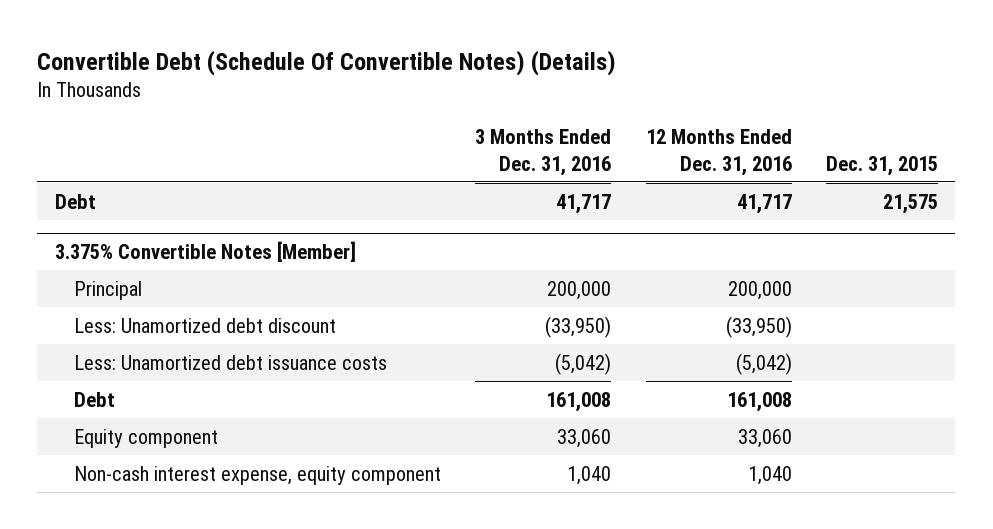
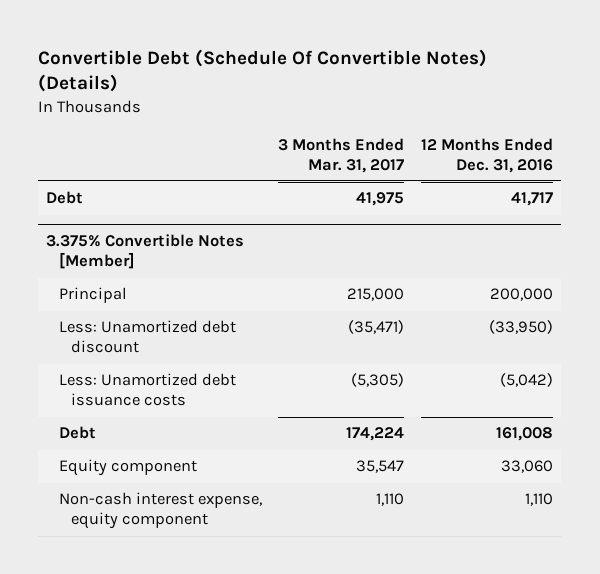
[475,128,612,176] 3 Months Ended Dec. 31, 2016 -> none
[826,155,939,176] Dec. 31, 2015 -> none
none -> [278,137,405,173] 3 Months Ended Mar. 31, 2017
[747,465,792,485] 1,040 -> [525,493,554,507] 1,110

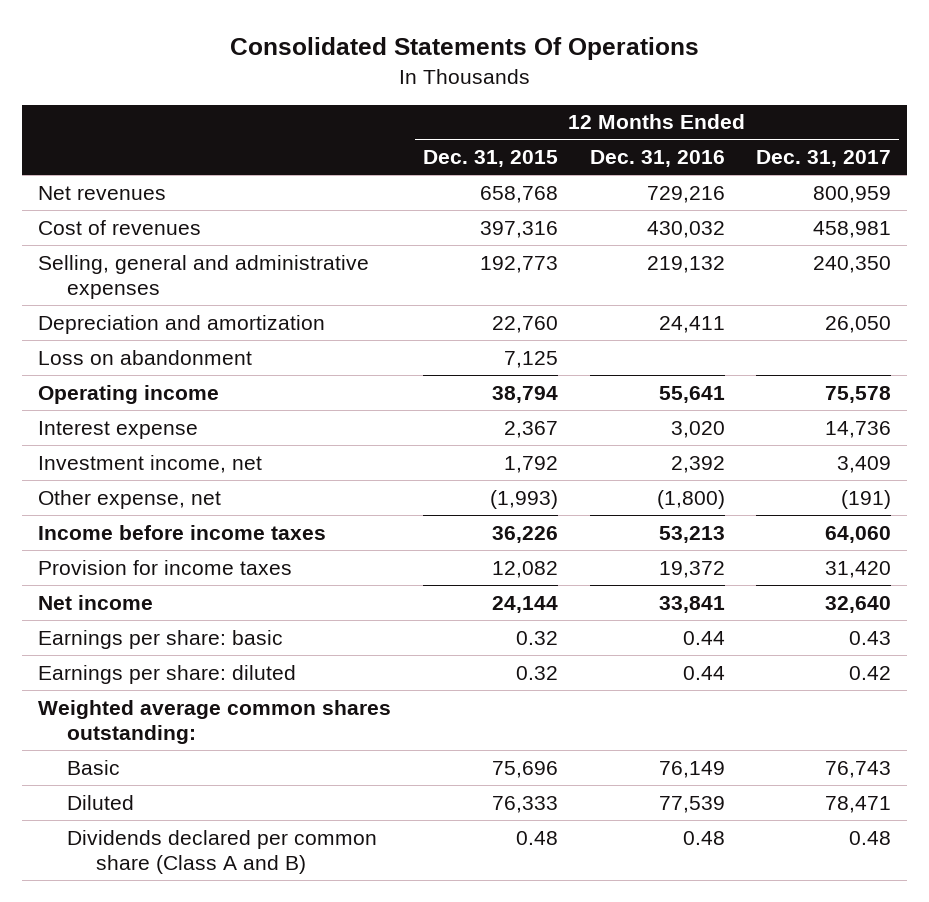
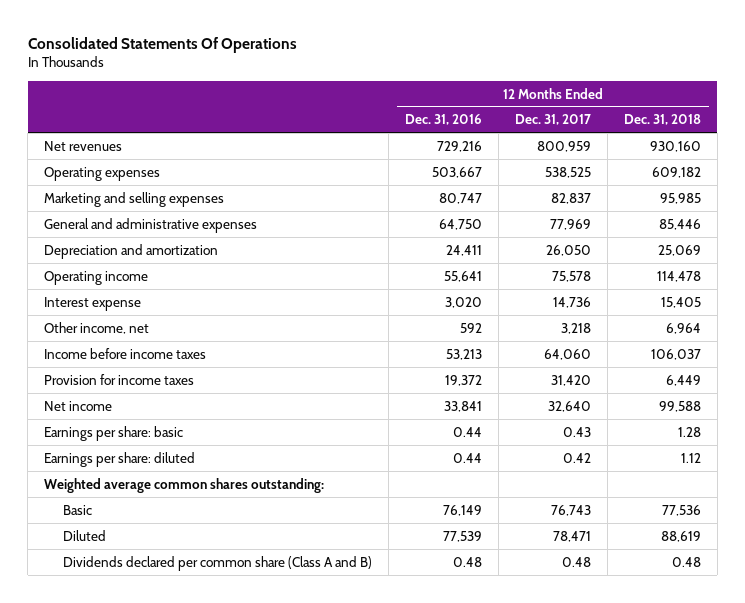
[422,150,558,168] Dec. 31, 2015 -> none
none -> [623,114,701,126] Dec. 31, 2018
[38,219,202,235] Cost of revenues -> none
none -> [43,166,160,181] Operating expenses
none -> [43,191,224,207] Marketing and selling expenses
[38,254,370,299] Selling, general and administrative expenses -> [43,217,257,233] General and administrative expenses
[646,255,725,273] 219,132 -> [438,218,482,230] 64,750
[813,255,892,273] 240,350 -> [549,218,591,230] 77,969
[38,349,253,365] Loss on abandonment -> none
[38,454,263,473] Investment income, net -> none
[38,489,222,509] Other expense, net -> [43,321,149,334] Other income, net
[656,489,725,509] (1,800) -> [459,322,482,333] 592
[841,489,892,509] (191) -> [560,322,591,334] 3,218

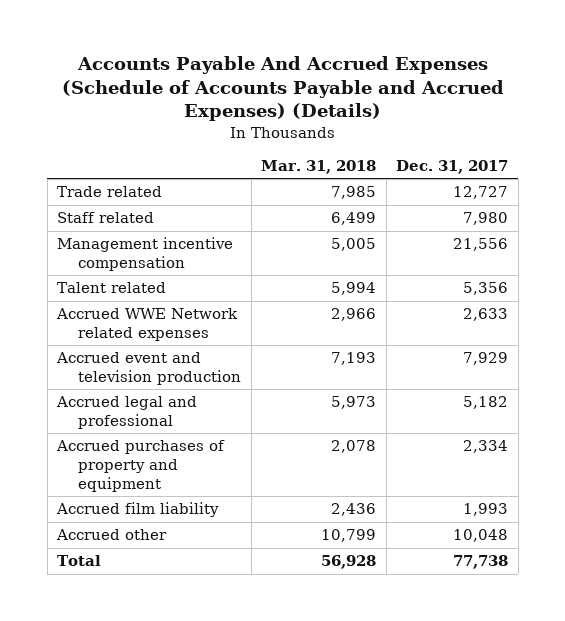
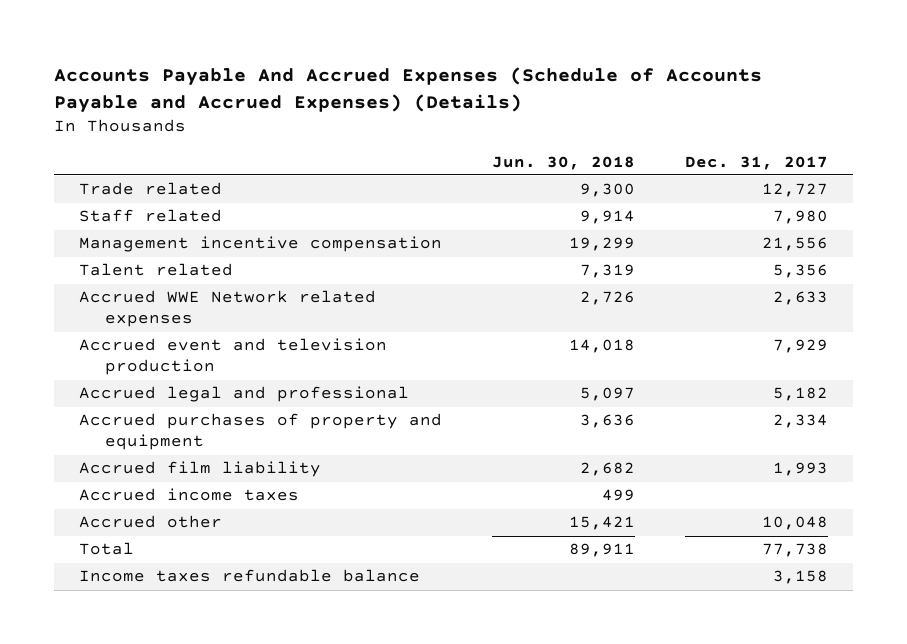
[261,159,377,174] Mar. 31, 2018 -> none
none -> [492,155,636,170] Jun. 30, 2018
none -> [79,488,300,502] Accrued income taxes
none -> [79,569,421,583] Income taxes refundable balance

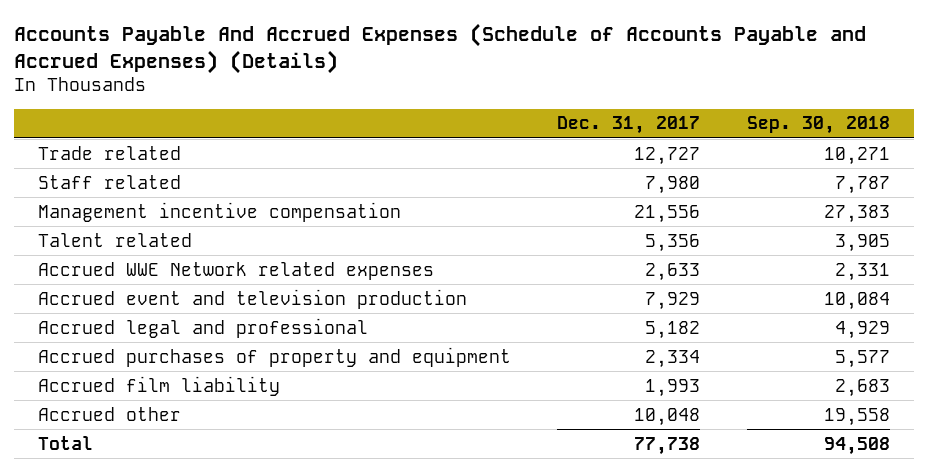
[492,155,636,170] Jun. 30, 2018 -> none
none -> [747,116,891,135] Sep. 30, 2018
[79,488,300,502] Accrued income taxes -> none
[79,569,421,583] Income taxes refundable balance -> none

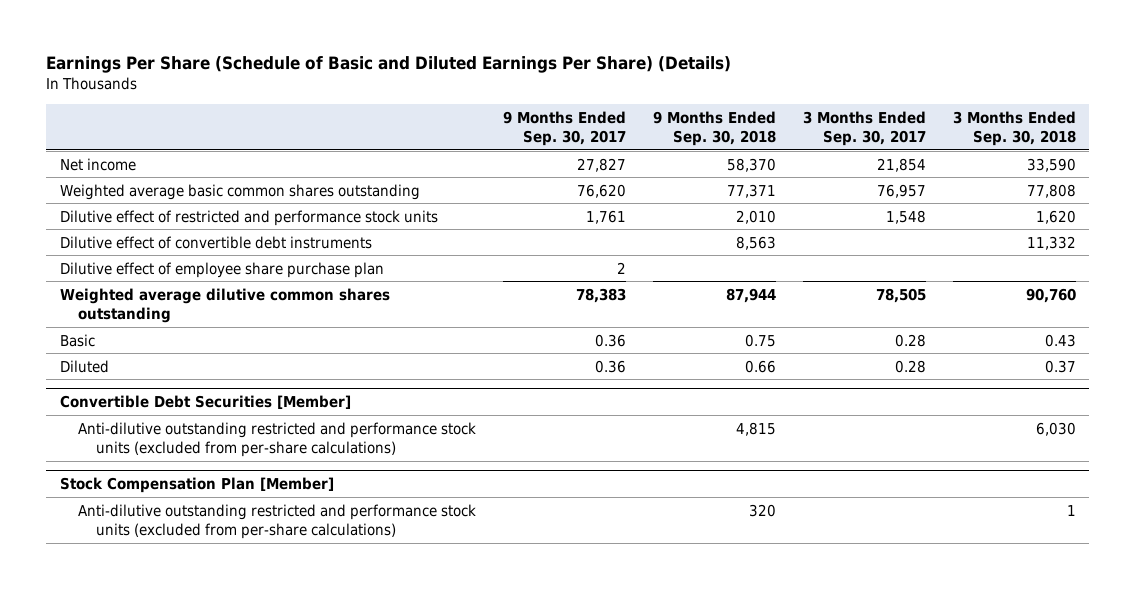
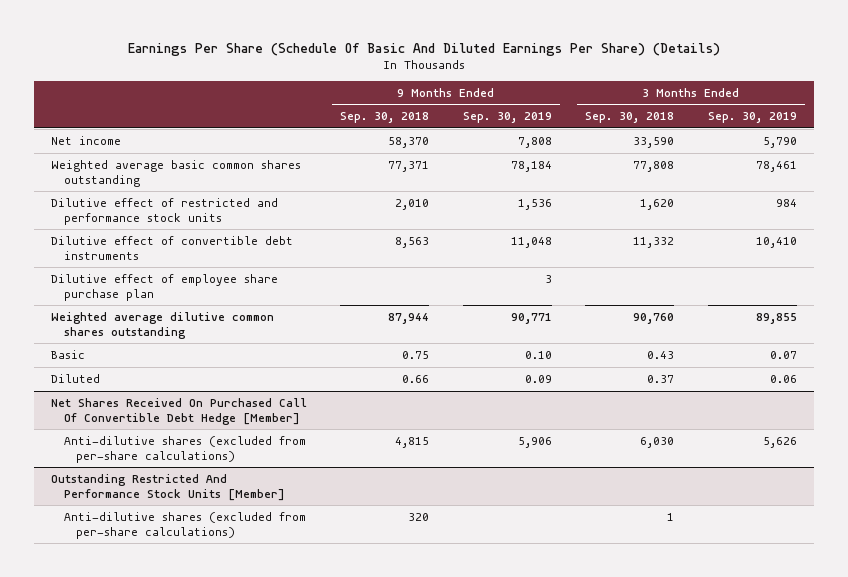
[46,56,732,74] Earnings Per Share (Schedule of Basic and Diluted Earnings Per Share) (Details) -> [127,42,720,56] Earnings Per Share (Schedule Of Basic And Diluted Earnings Per Share) (Details)
[502,110,626,146] 9 Months Ended Sep. 30, 2017 -> none
[802,110,926,146] 3 Months Ended Sep. 30, 2017 -> none
none -> [462,112,552,124] Sep. 30, 2019
none -> [708,112,798,124] Sep. 30, 2019
[59,395,351,410] Convertible Debt Securities [Member] -> [50,397,307,425] Net Shares Received On Purchased Call Of Convertible Debt Hedge [Member]
[77,421,476,457] Anti-dilutive outstanding restricted and performance stock units (excluded from per-share calculations) -> [63,435,306,463] Anti-dilutive shares (excluded from per-share calculations)
[59,477,334,494] Stock Compensation Plan [Member] -> [50,473,285,501] Outstanding Restricted And Performance Stock Units [Member]
[77,503,476,539] Anti-dilutive outstanding restricted and performance stock units (excluded from per-share calculations) -> [63,511,306,539] Anti-dilutive shares (excluded from per-share calculations)

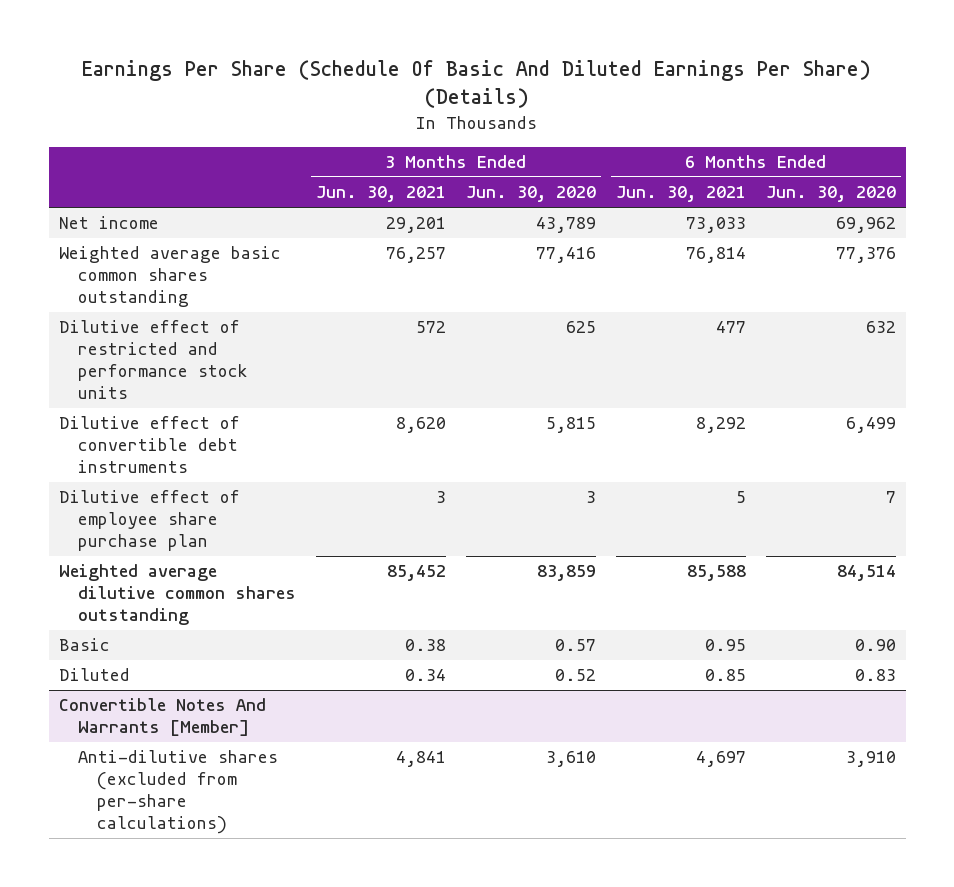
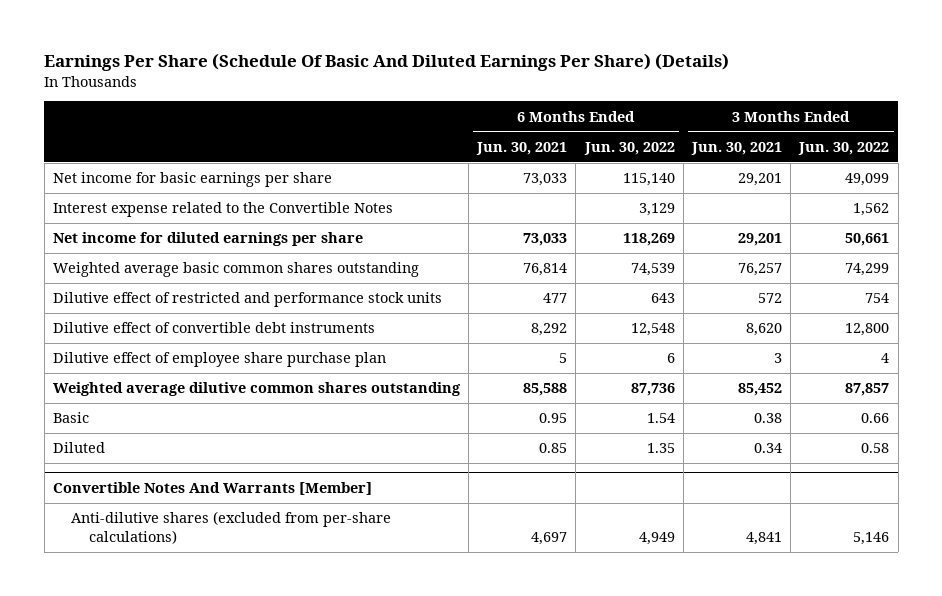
[465,186,596,203] Jun. 30, 2020 -> none
[765,186,896,203] Jun. 30, 2020 -> none
none -> [583,141,675,155] Jun. 30, 2022
none -> [798,141,890,155] Jun. 30, 2022
[58,216,159,230] Net income -> [52,172,332,188] Net income for basic earnings per share
none -> [52,202,393,218] Interest expense related to the Convertible Notes
none -> [52,232,363,247] Net income for diluted earnings per share

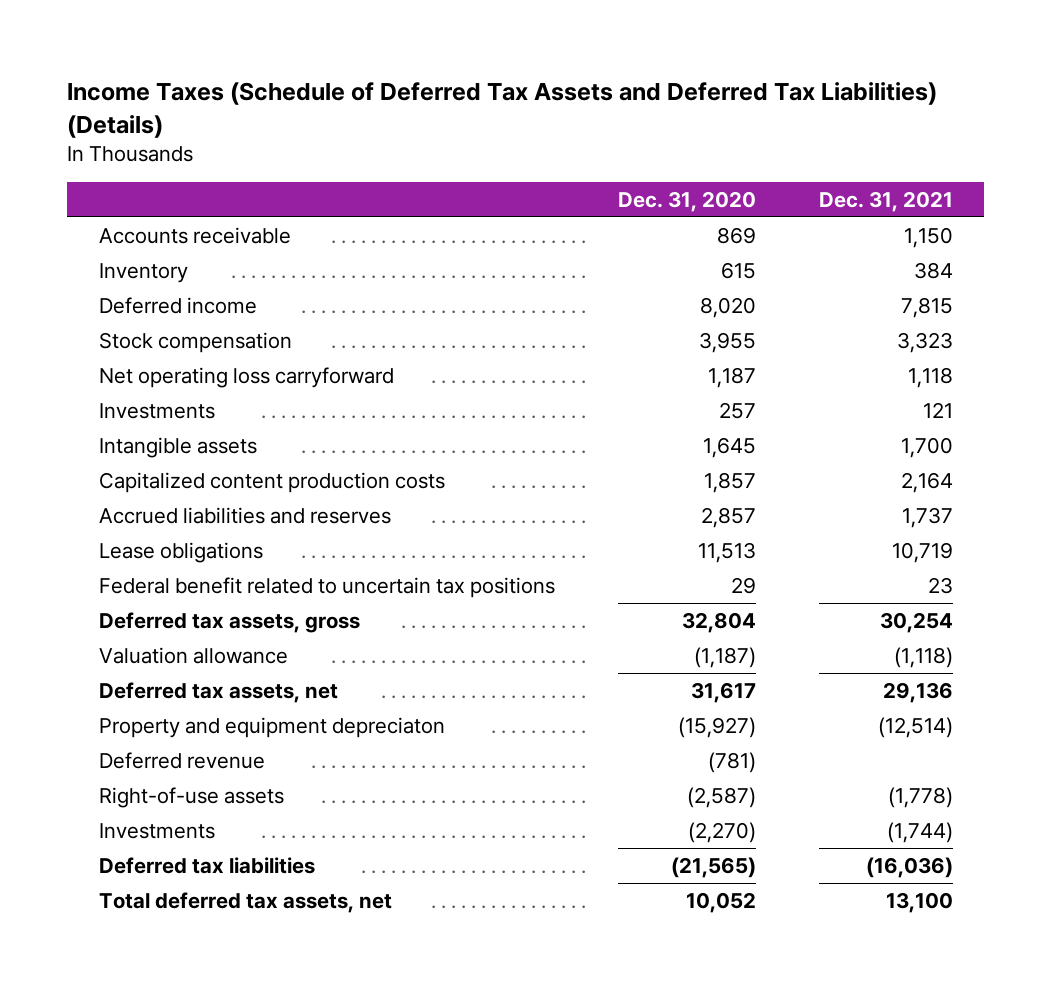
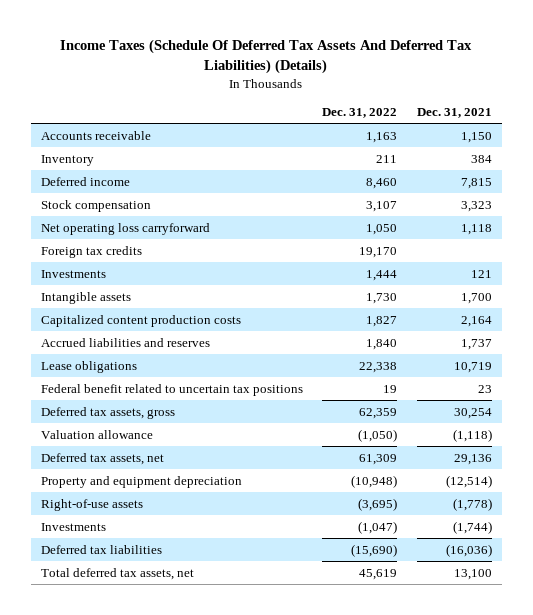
[67,82,938,138] Income Taxes (Schedule of Deferred Tax Assets and Deferred Tax Liabilities) (Details) -> [60,39,473,75] Income Taxes (Schedule Of Deferred Tax Assets And Deferred Tax Liabilities) (Details)
[617,191,756,213] Dec. 31, 2020 -> none
none -> [322,107,398,118] Dec. 31, 2022
none -> [40,245,142,258] Foreign tax credits
[98,751,265,769] Deferred revenue -> none
[98,716,445,738] Property and equipment depreciaton -> [40,475,242,488] Property and equipment depreciation

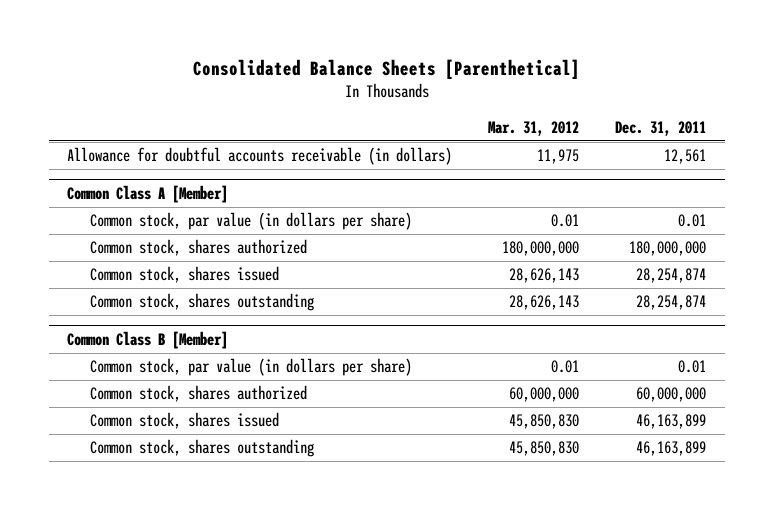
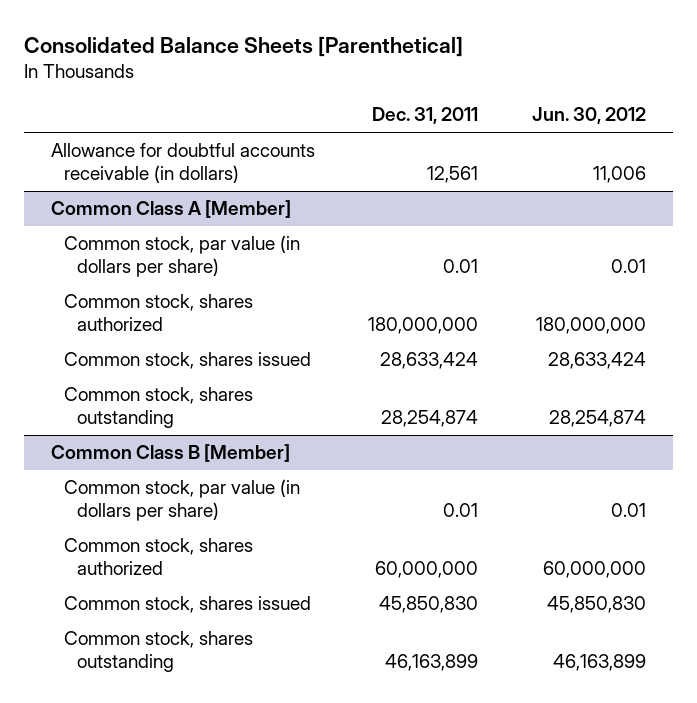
[488,121,580,137] Mar. 31, 2012 -> none
none -> [532,107,647,125] Jun. 30, 2012
[636,268,707,284] 28,254,874 -> [380,352,479,370] 28,633,424
[636,414,707,430] 46,163,899 -> [379,596,479,614] 45,850,830

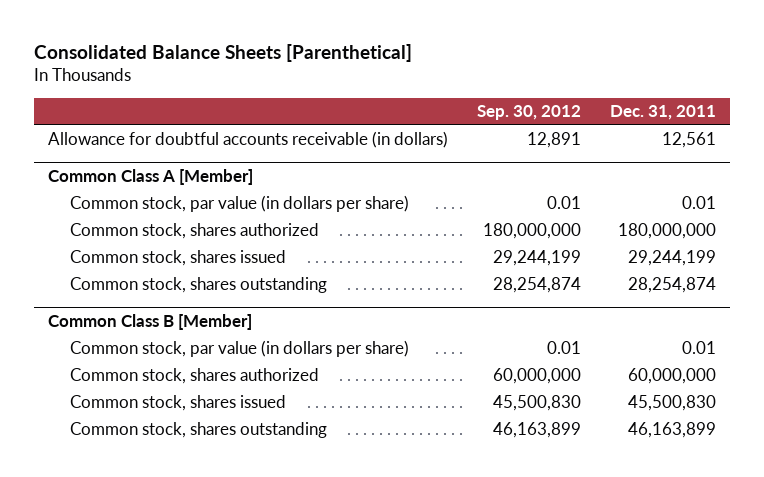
[532,107,647,125] Jun. 30, 2012 -> none
none -> [476,105,581,121] Sep. 30, 2012
[380,352,479,370] 28,633,424 -> [627,250,716,267] 29,244,199
[379,596,479,614] 45,850,830 -> [627,395,716,412] 45,500,830

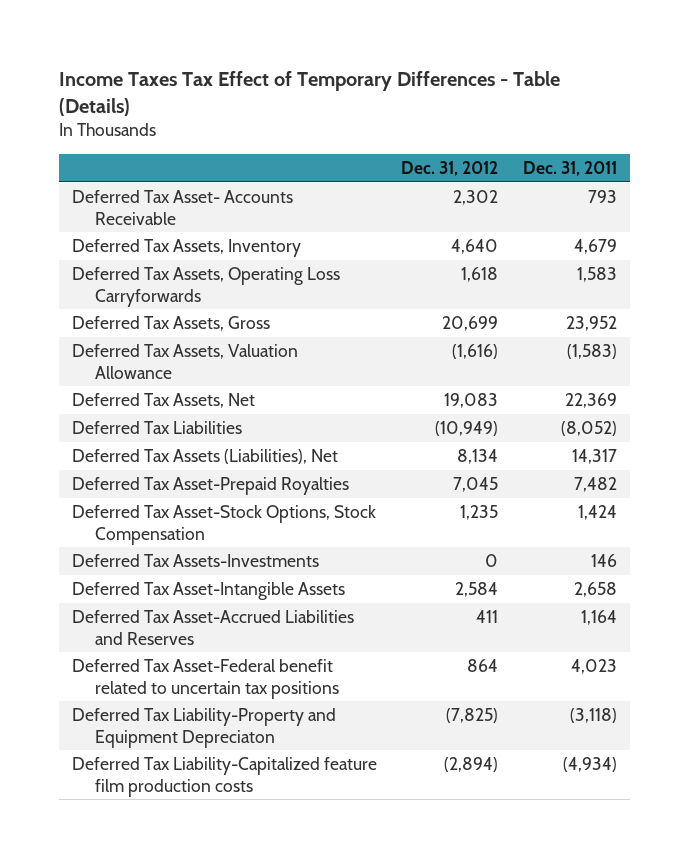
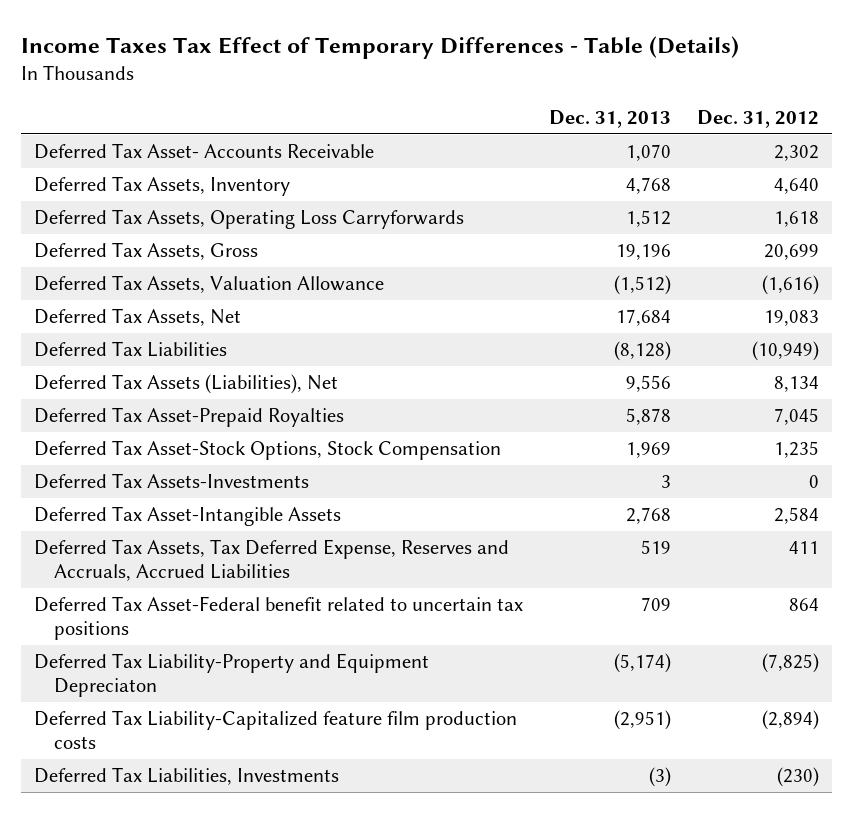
[523,160,618,176] Dec. 31, 2011 -> none
none -> [549,109,672,128] Dec. 31, 2013
[71,610,354,645] Deferred Tax Asset-Accrued Liabilities and Reserves -> [34,539,510,582] Deferred Tax Assets, Tax Deferred Expense, Reserves and Accruals, Accrued Liabilities
none -> [34,767,340,786] Deferred Tax Liabilities, Investments

